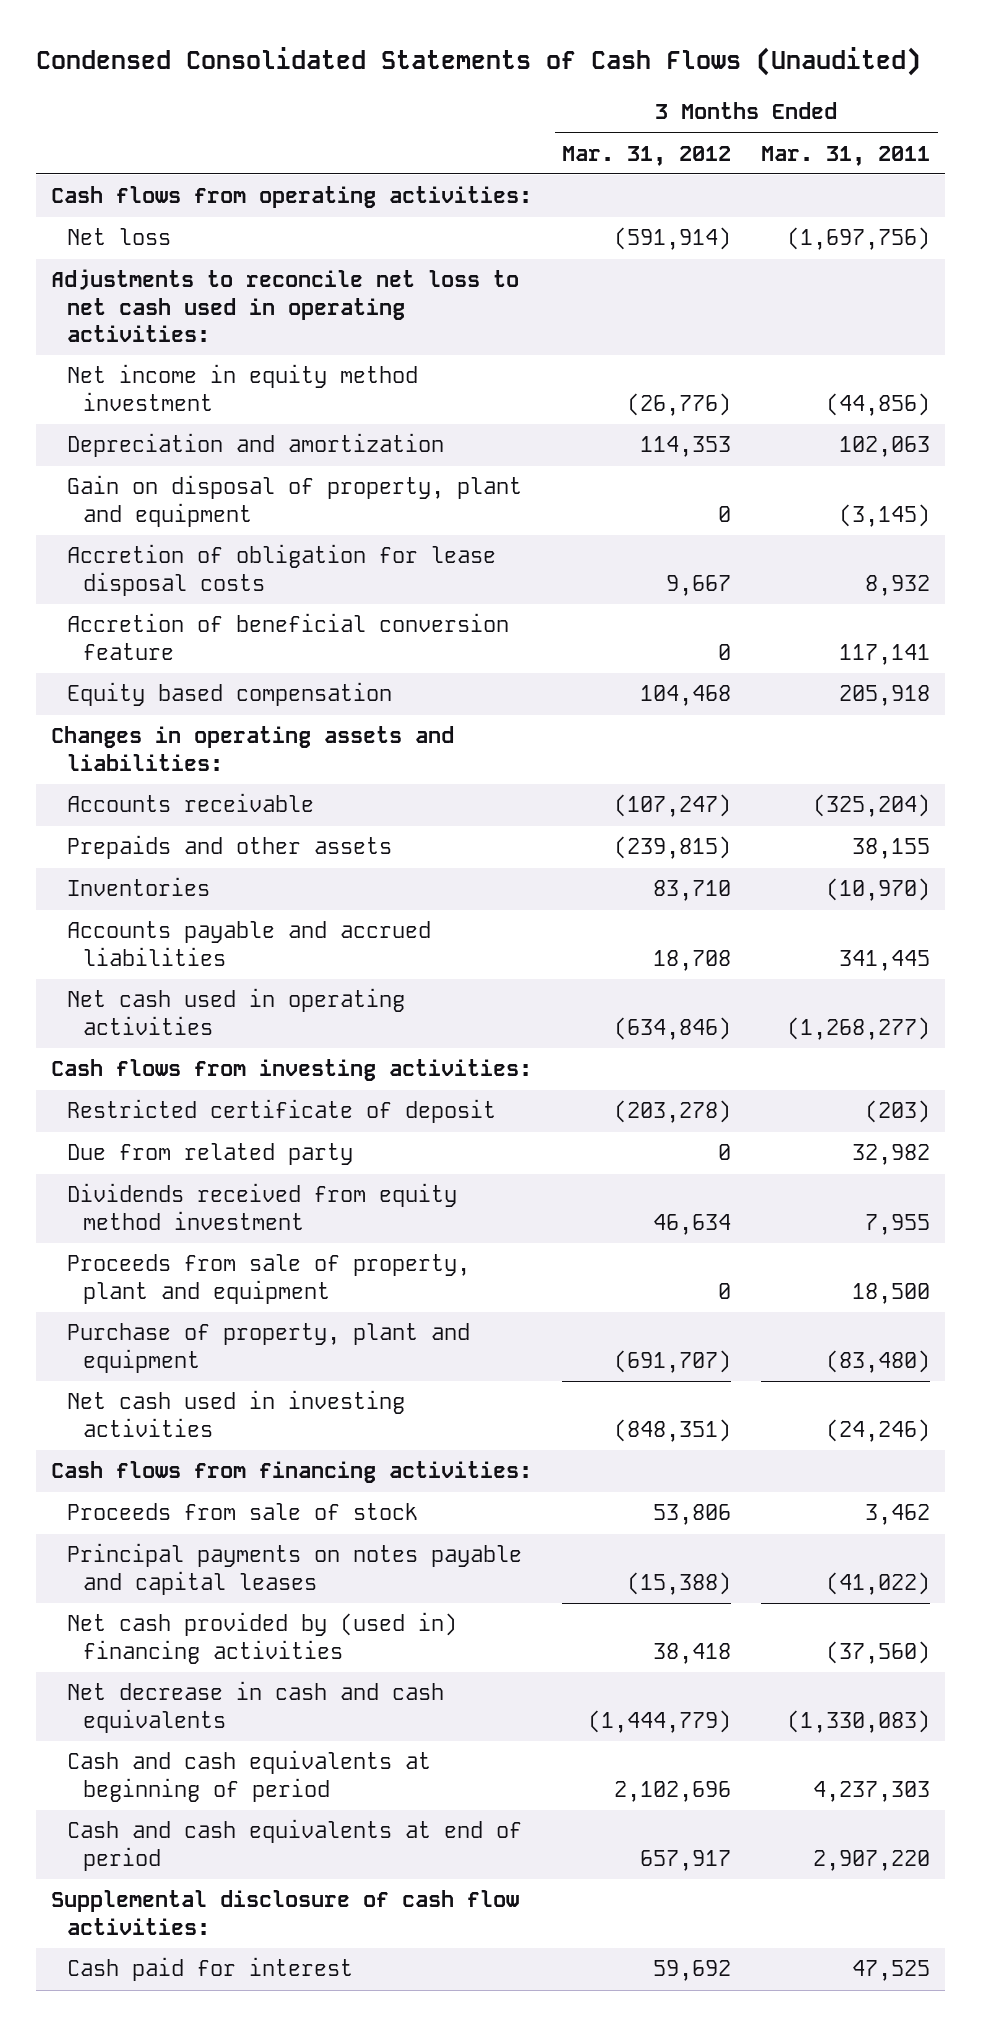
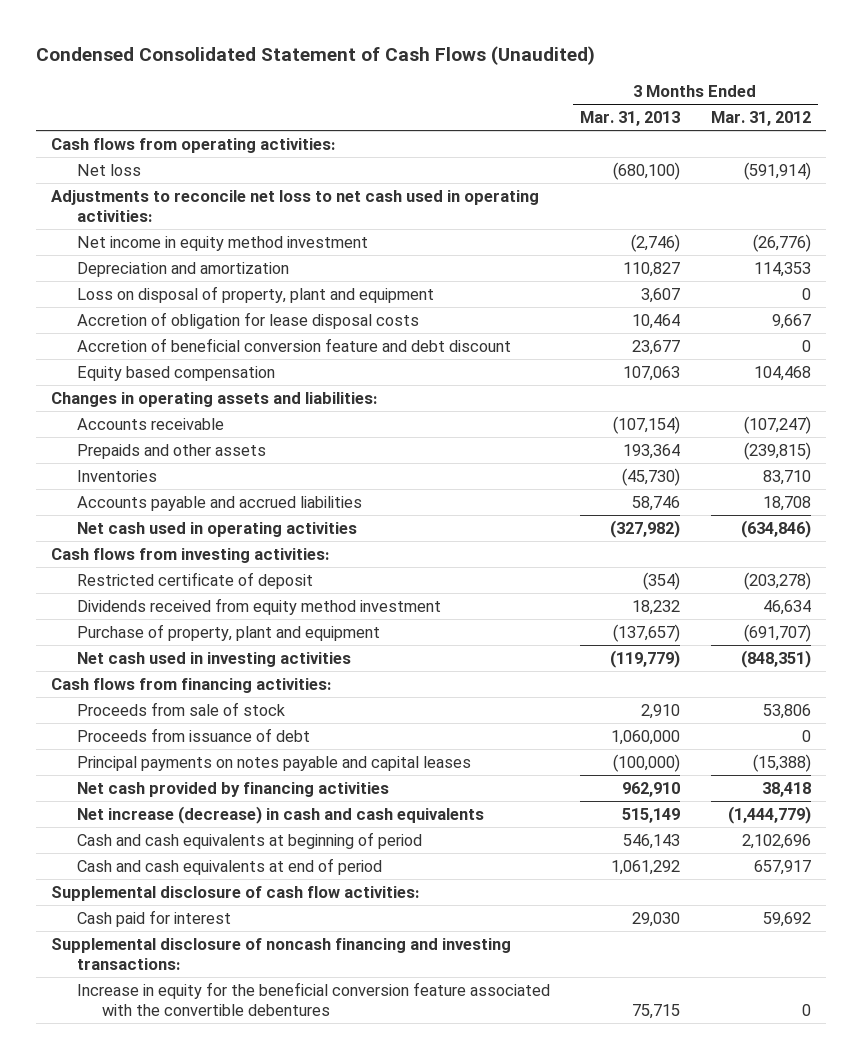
[36,47,922,77] Condensed Consolidated Statements of Cash Flows (Unaudited) -> [35,46,595,66] Condensed Consolidated Statement of Cash Flows (Unaudited)
[761,145,931,166] Mar. 31, 2011 -> none
none -> [580,111,681,127] Mar. 31, 2013
[66,475,522,527] Gain on disposal of property, plant and equipment -> [76,285,434,303] Loss on disposal of property, plant and equipment
[66,613,509,660] Accretion of beneficial conversion feature -> [76,337,511,352] Accretion of beneficial conversion feature and debt discount
[66,1143,353,1166] Due from related party -> none
[66,1254,470,1304] Proceeds from sale of property, plant and equipment -> none
none -> [76,727,310,742] Proceeds from issuance of debt
[66,1612,457,1664] Net cash provided by (used in) financing activities -> [76,781,389,797] Net cash provided by financing activities
[66,1681,444,1733] Net decrease in cash and cash equivalents -> [76,805,484,824] Net increase (decrease) in cash and cash equivalents
none -> [51,937,512,970] Supplemental disclosure of noncash financing and investing transactions:
none -> [76,981,550,1016] Increase in equity for the beneficial conversion feature associated with the convertible debentures

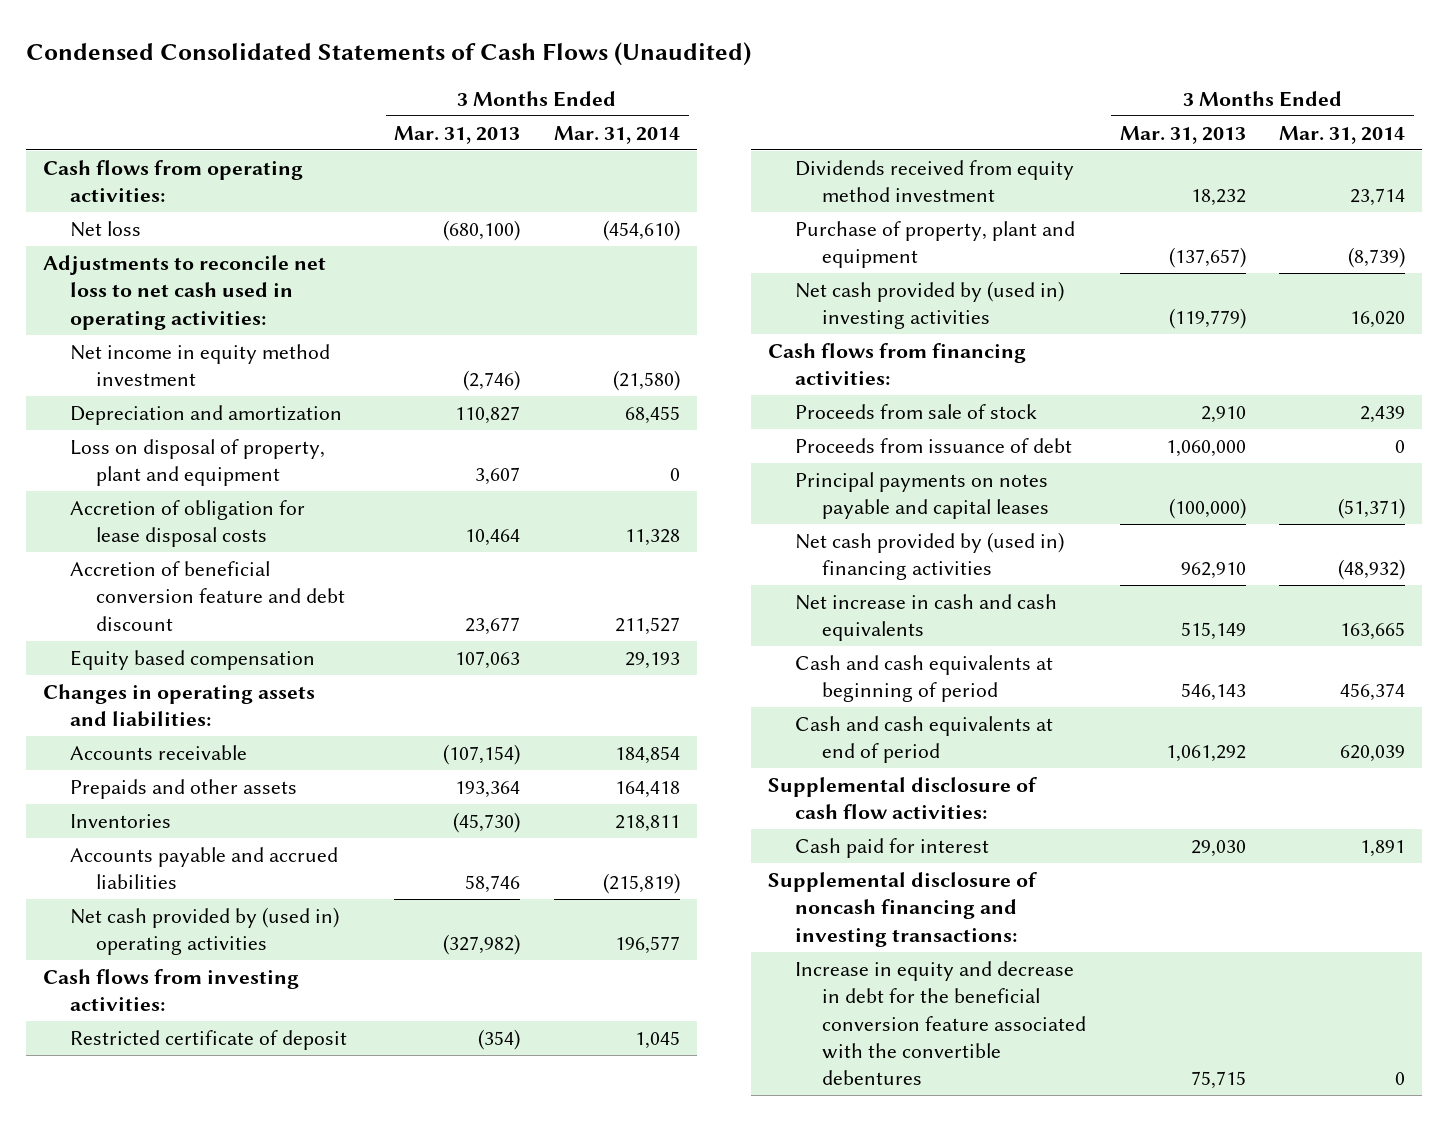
[35,46,595,66] Condensed Consolidated Statement of Cash Flows (Unaudited) -> [26,41,752,66] Condensed Consolidated Statements of Cash Flows (Unaudited)
[710,111,811,127] Mar. 31, 2012 -> none
none -> [554,125,681,144] Mar. 31, 2014
[76,521,357,537] Net cash used in operating activities -> [69,907,339,956] Net cash provided by (used in) operating activities
[76,651,351,667] Net cash used in investing activities -> [795,281,1065,330] Net cash provided by (used in) investing activities
[76,781,389,797] Net cash provided by financing activities -> [795,532,1065,581] Net cash provided by (used in) financing activities
[76,805,484,824] Net increase (decrease) in cash and cash equivalents -> [795,594,1058,642] Net increase in cash and cash equivalents
[76,981,550,1016] Increase in equity for the beneficial conversion feature associated with the convertible debentures -> [795,961,1086,1086] Increase in equity and decrease in debt for the beneficial conversion feature associated with the convertible debentures

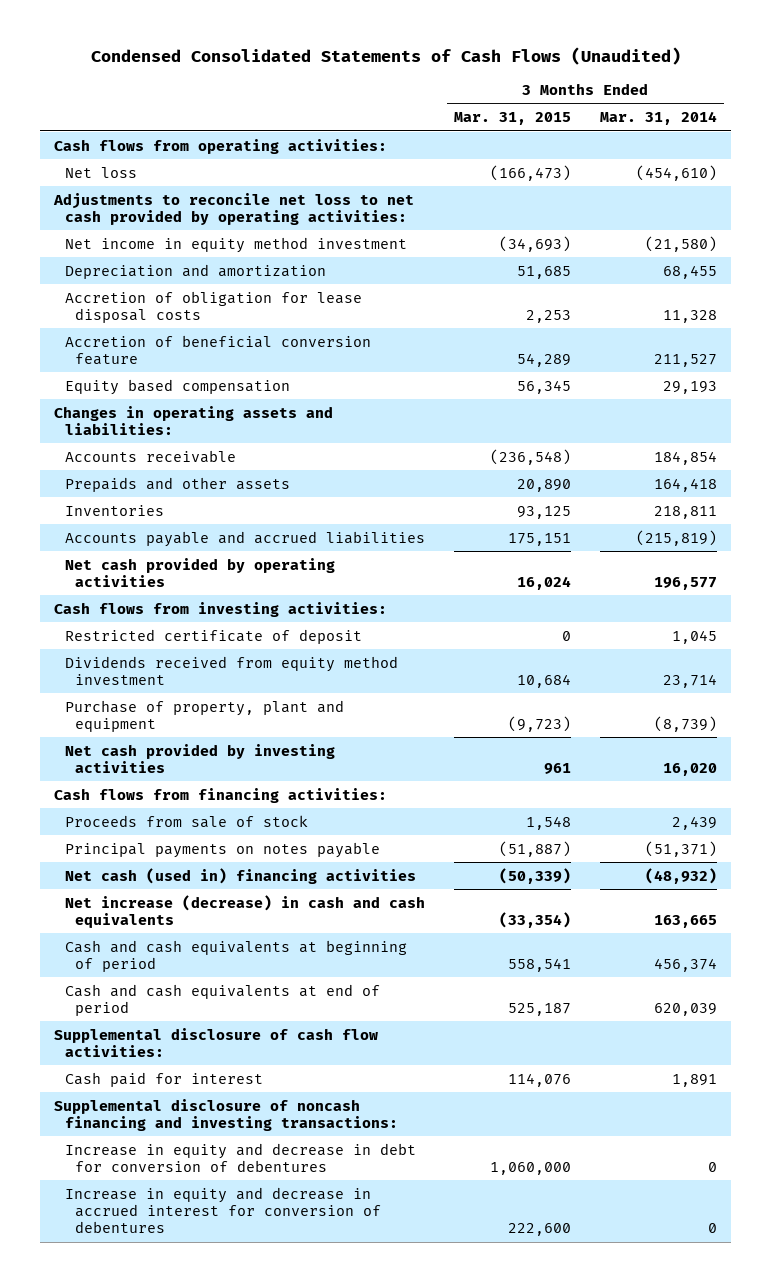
[394,125,521,144] Mar. 31, 2013 -> none
none -> [453,112,571,126] Mar. 31, 2015
[43,255,327,330] Adjustments to reconcile net loss to net cash used in operating activities: -> [53,192,415,225] Adjustments to reconcile net loss to net cash provided by operating activities:
[69,439,325,487] Loss on disposal of property, plant and equipment -> none
[69,561,346,631] Accretion of beneficial conversion feature and debt discount -> [64,334,371,365] Accretion of beneficial conversion feature
[69,907,339,956] Net cash provided by (used in) operating activities -> [64,557,335,587] Net cash provided by operating activities
[795,281,1065,330] Net cash provided by (used in) investing activities -> [64,743,335,773] Net cash provided by investing activities
[795,438,1073,454] Proceeds from issuance of debt -> none
[795,472,1049,520] Principal payments on notes payable and capital leases -> [64,841,380,858] Principal payments on notes payable
[795,532,1065,581] Net cash provided by (used in) financing activities -> [64,867,416,884] Net cash (used in) financing activities
[795,594,1058,642] Net increase in cash and cash equivalents -> [64,894,425,928] Net increase (decrease) in cash and cash equivalents
[795,961,1086,1086] Increase in equity and decrease in debt for the beneficial conversion feature associated with the convertible debentures -> [64,1142,416,1172] Increase in equity and decrease in debt for conversion of debentures
none -> [64,1186,382,1234] Increase in equity and decrease in accrued interest for conversion of debentures

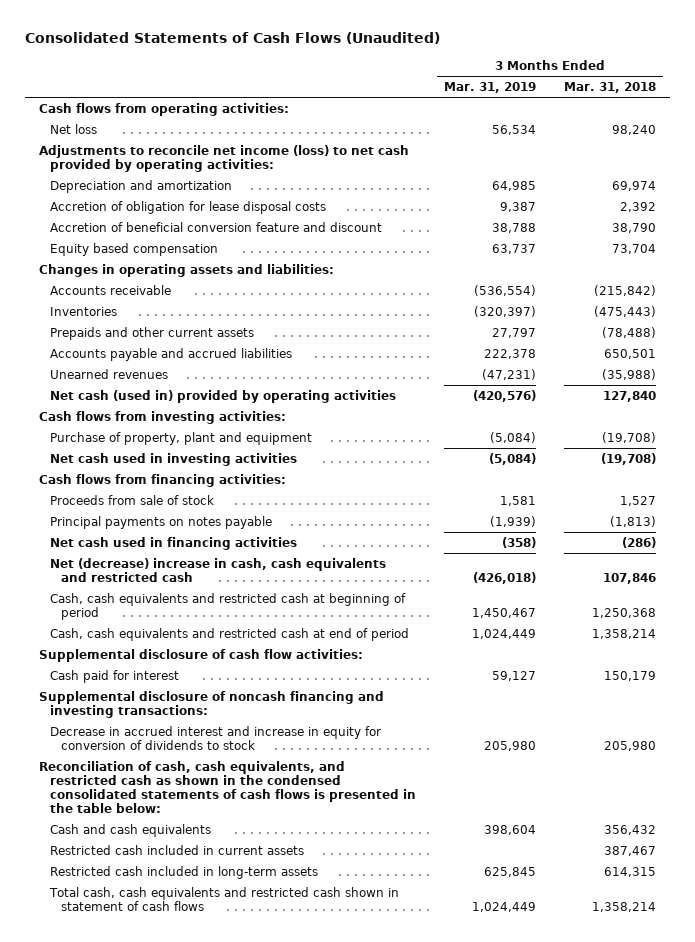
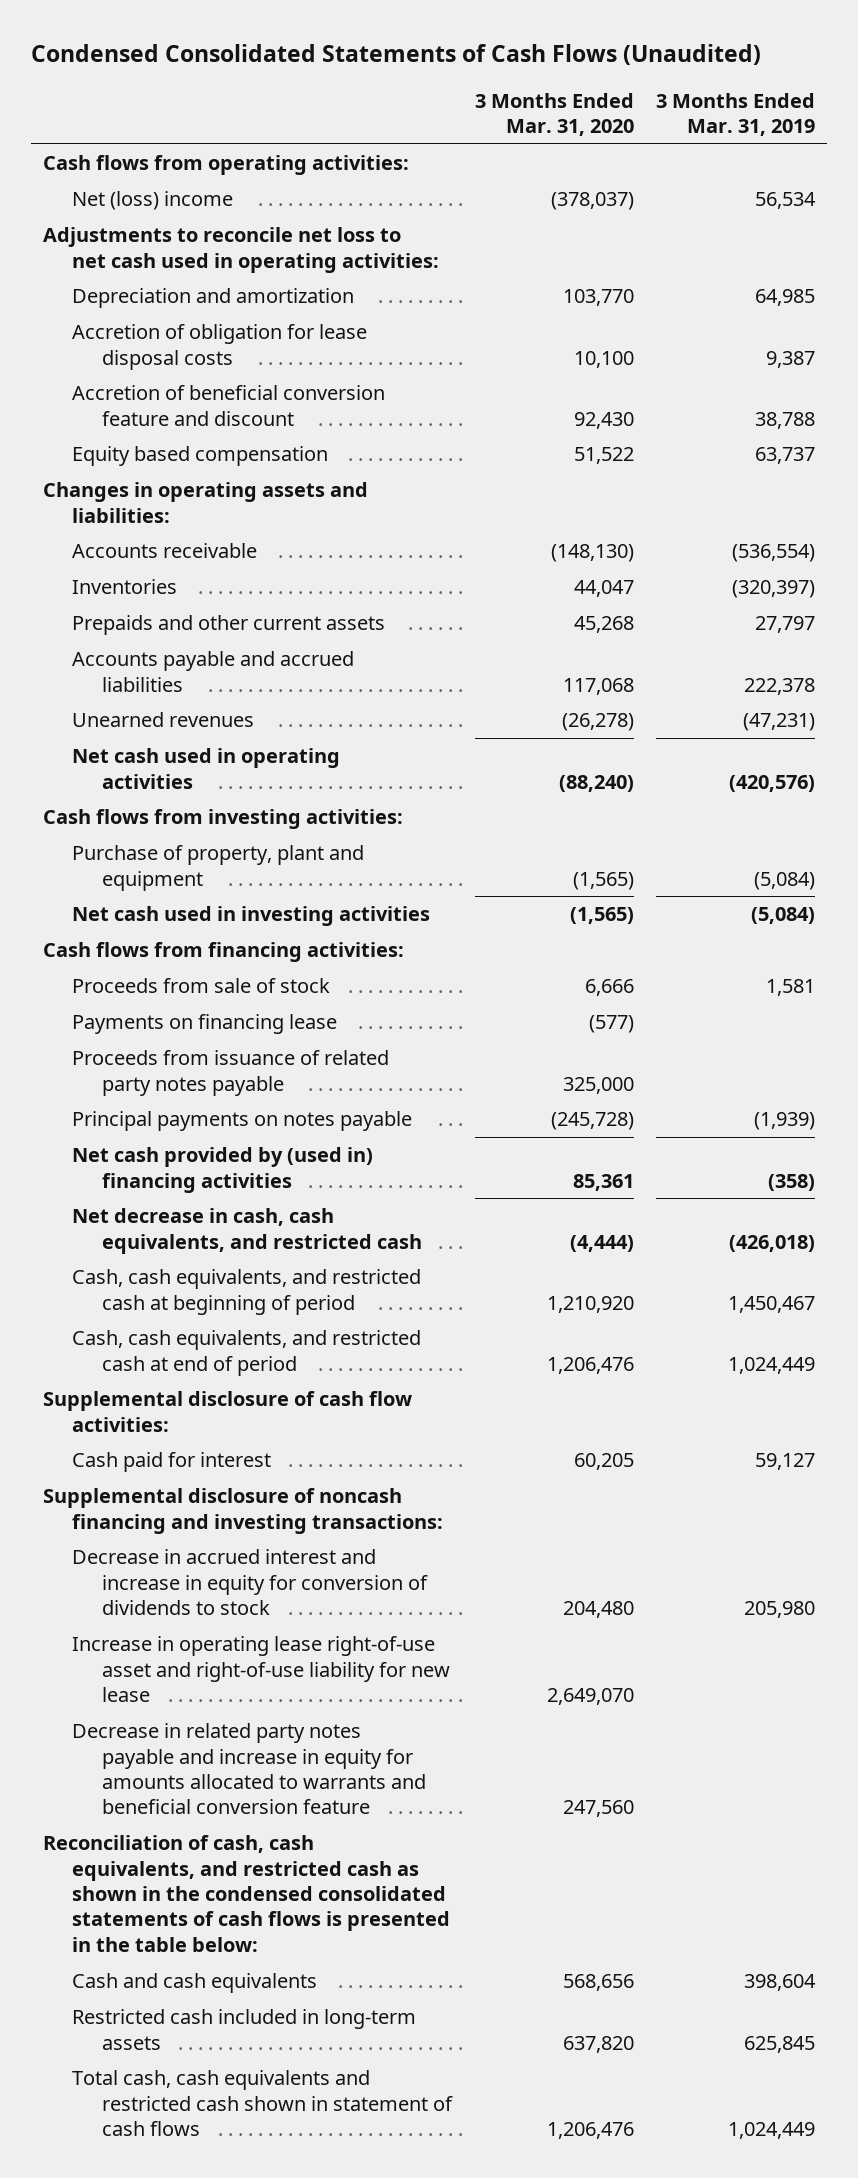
[24,32,440,45] Consolidated Statements of Cash Flows (Unaudited) -> [31,44,762,66] Condensed Consolidated Statements of Cash Flows (Unaudited)
[564,82,657,94] Mar. 31, 2018 -> none
none -> [474,92,634,136] 3 Months Ended Mar. 31, 2020
[49,123,97,134] Net loss -> [72,191,234,211] Net (loss) income
[38,144,409,172] Adjustments to reconcile net income (loss) to net cash provided by operating activities: -> [42,227,440,273] Adjustments to reconcile net loss to net cash used in operating activities:
[49,389,396,403] Net cash (used in) provided by operating activities -> [72,748,341,789] Net cash used in operating activities
none -> [72,1014,338,1035] Payments on financing lease
none -> [72,1050,390,1096] Proceeds from issuance of related party notes payable
[49,536,297,550] Net cash used in financing activities -> [72,1147,374,1193] Net cash provided by (used in) financing activities
[49,557,386,582] Net (decrease) increase in cash, cash equivalents and restricted cash -> [72,1208,422,1254] Net decrease in cash, cash equivalents, and restricted cash
[49,592,406,620] Cash, cash equivalents and restricted cash at beginning of period -> [72,1269,422,1315] Cash, cash equivalents, and restricted cash at beginning of period
[49,627,409,641] Cash, cash equivalents and restricted cash at end of period -> [72,1330,422,1376] Cash, cash equivalents, and restricted cash at end of period
none -> [72,1636,450,1702] Increase in operating lease right-of-use asset and right-of-use liability for new lease
none -> [72,1723,426,1815] Decrease in related party notes payable and increase in equity for amounts allocated to warrants and beneficial conversion feature
[49,844,304,855] Restricted cash included in current assets -> none

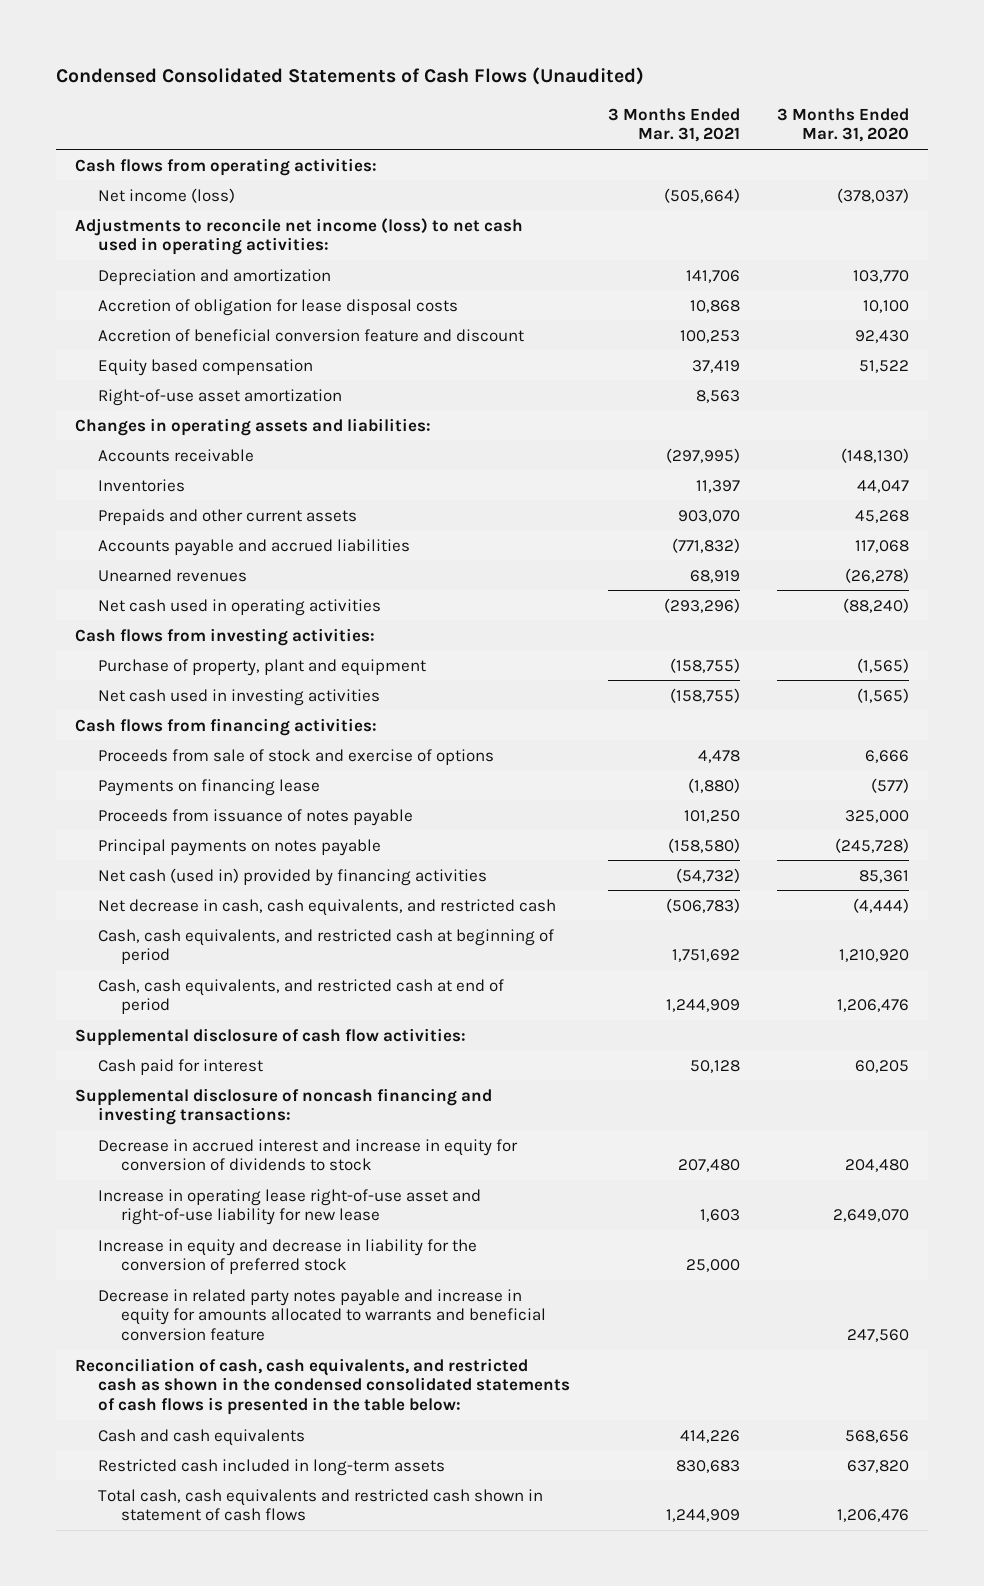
[656,92,816,136] 3 Months Ended Mar. 31, 2019 -> none
none -> [607,107,740,143] 3 Months Ended Mar. 31, 2021
[72,191,234,211] Net (loss) income -> [97,187,235,203] Net income (loss)
[42,227,440,273] Adjustments to reconcile net loss to net cash used in operating activities: -> [74,217,523,256] Adjustments to reconcile net income (loss) to net cash used in operating activities:
none -> [97,388,342,406] Right-of-use asset amortization
[72,978,331,994] Proceeds from sale of stock -> [97,748,494,765] Proceeds from sale of stock and exercise of options
[72,1050,390,1096] Proceeds from issuance of related party notes payable -> [97,808,413,826] Proceeds from issuance of notes payable
[72,1147,374,1193] Net cash provided by (used in) financing activities -> [97,867,487,886] Net cash (used in) provided by financing activities
none -> [97,1238,477,1275] Increase in equity and decrease in liability for the conversion of preferred stock

